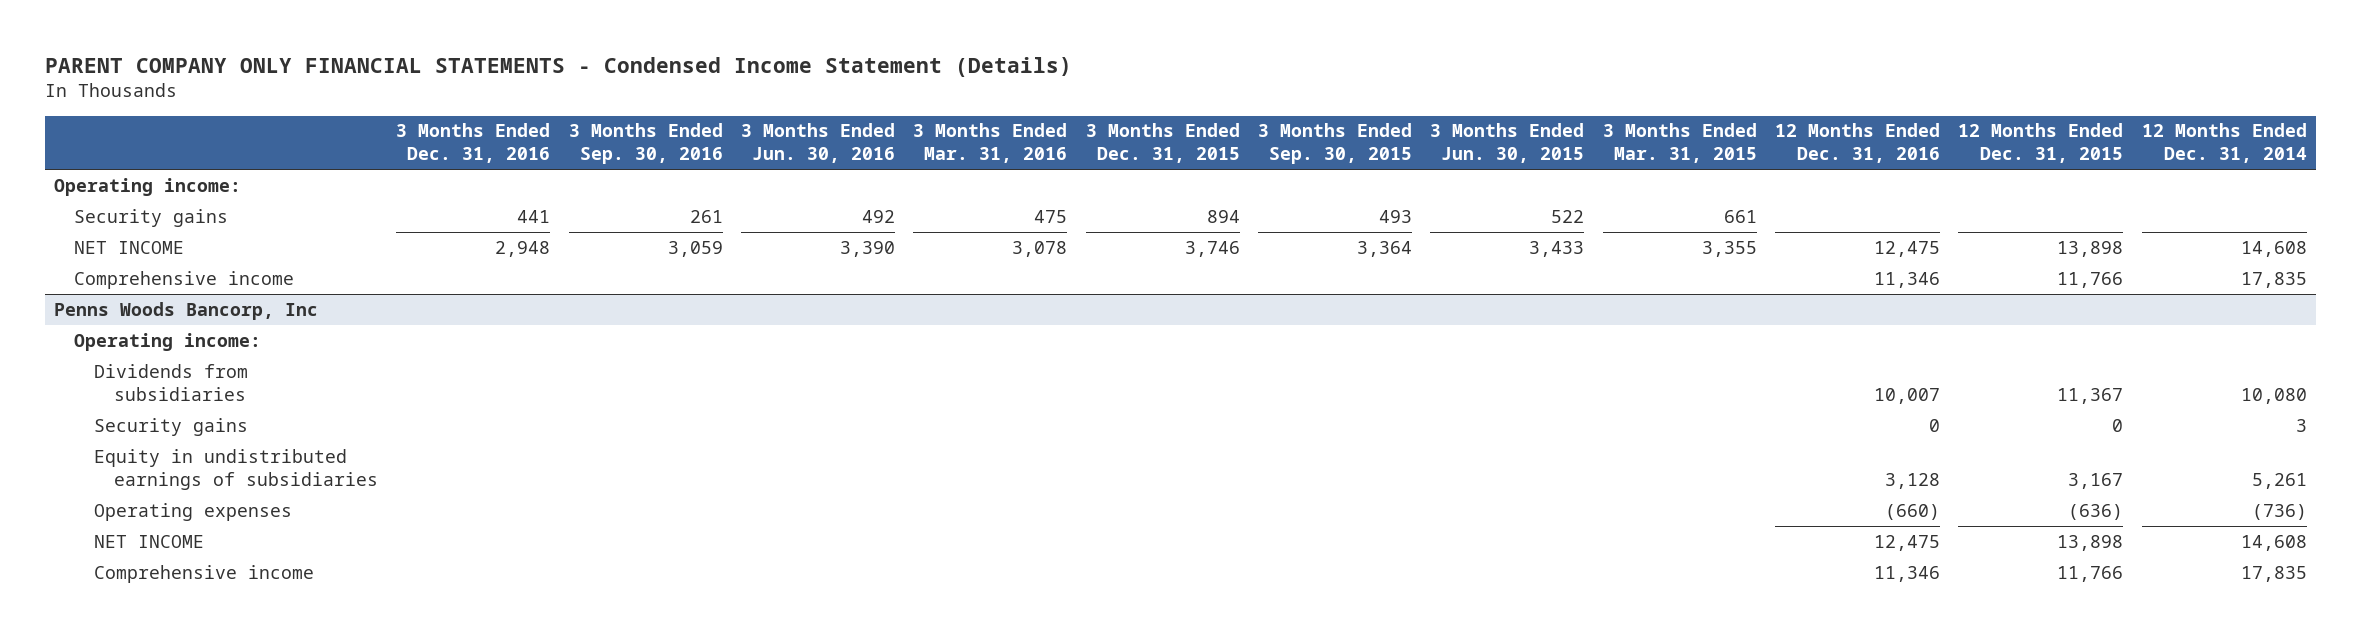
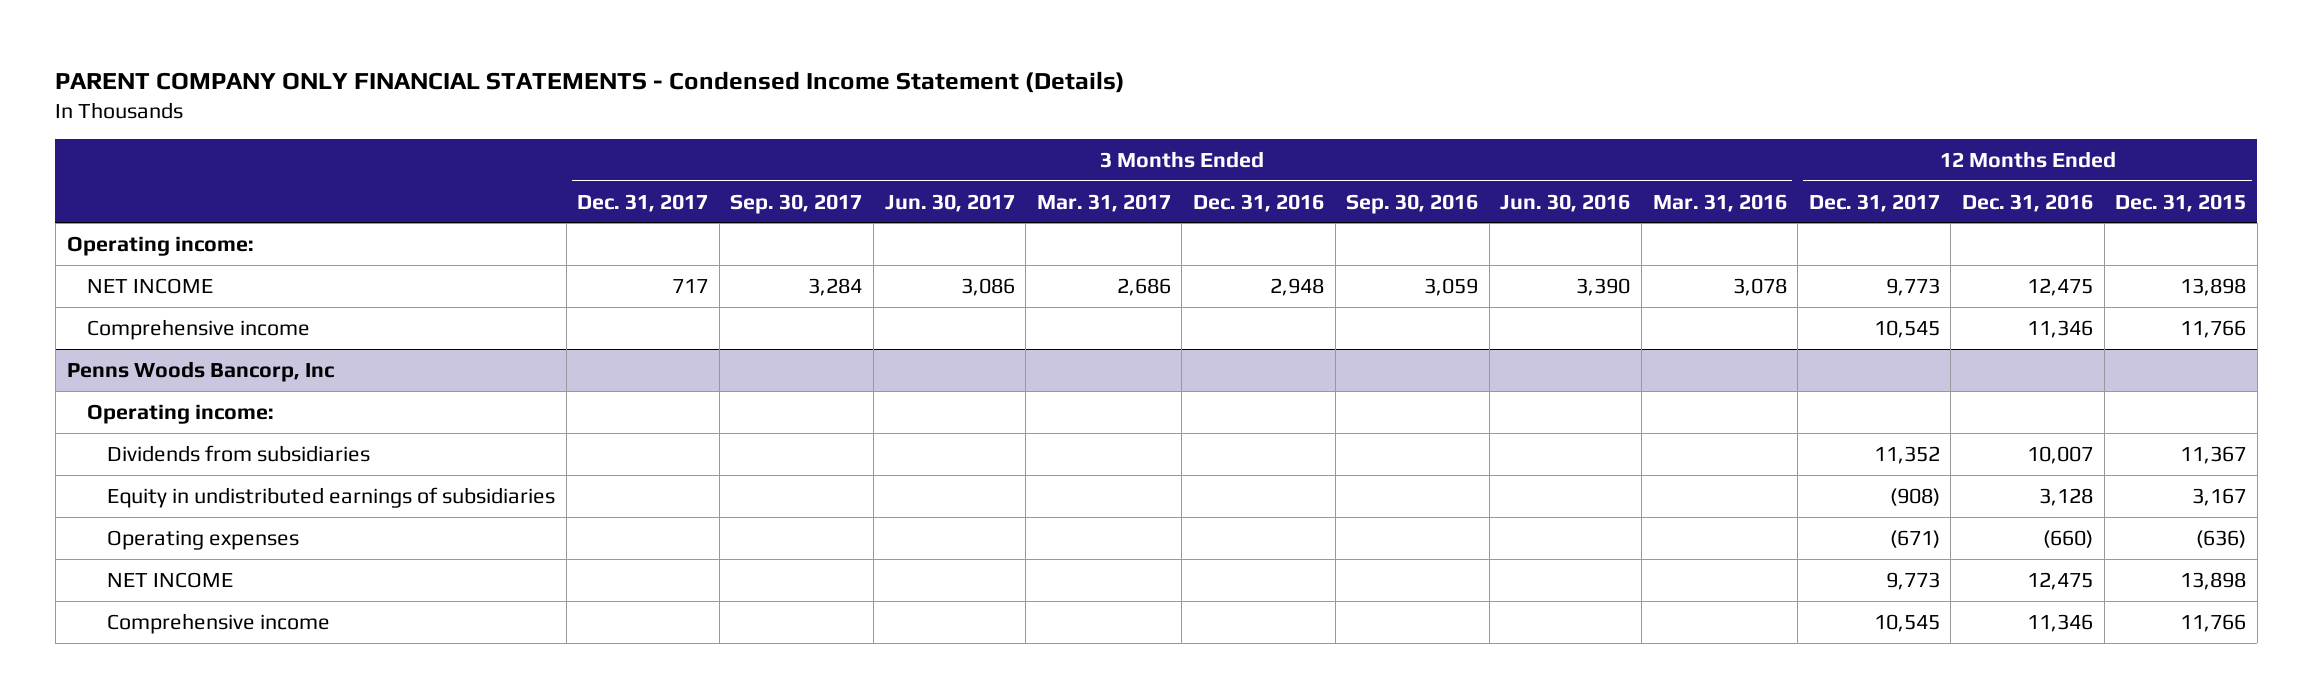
[1085,123,1240,164] 3 Months Ended Dec. 31, 2015 -> none
[1257,123,1412,165] 3 Months Ended Sep. 30, 2015 -> none
[1430,123,1585,164] 3 Months Ended Jun. 30, 2015 -> none
[1602,123,1757,164] 3 Months Ended Mar. 31, 2015 -> none
[2141,123,2307,164] 12 Months Ended Dec. 31, 2014 -> none
none -> [577,193,709,212] Dec. 31, 2017
none -> [730,193,863,214] Sep. 30, 2017
none -> [884,193,1015,212] Jun. 30, 2017
none -> [1036,193,1171,212] Mar. 31, 2017
none -> [1808,193,1940,212] Dec. 31, 2017
[73,208,228,227] Security gains -> none
[93,417,248,436] Security gains -> none

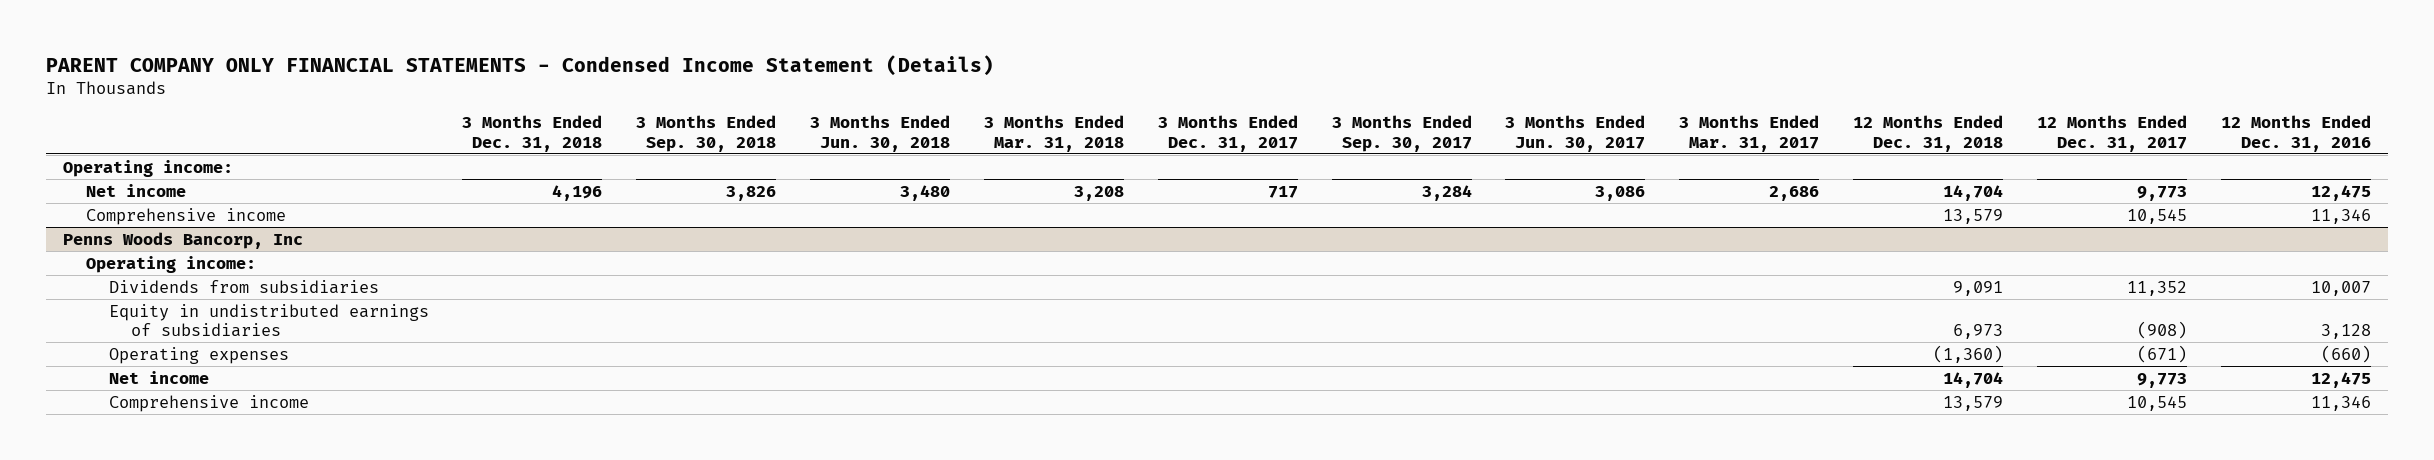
[1193,193,1325,212] Dec. 31, 2016 -> none
[1346,193,1479,214] Sep. 30, 2016 -> none
[1500,193,1631,212] Jun. 30, 2016 -> none
[1652,193,1787,212] Mar. 31, 2016 -> none
[2115,193,2247,212] Dec. 31, 2015 -> none
none -> [462,115,603,152] 3 Months Ended Dec. 31, 2018
none -> [636,115,777,152] 3 Months Ended Sep. 30, 2018
none -> [810,115,951,152] 3 Months Ended Jun. 30, 2018
none -> [983,115,1124,152] 3 Months Ended Mar. 31, 2018
none -> [1853,115,2004,152] 12 Months Ended Dec. 31, 2018
[86,277,213,294] NET INCOME -> [85,183,186,197] Net income
[107,571,234,588] NET INCOME -> [108,370,209,384] Net income

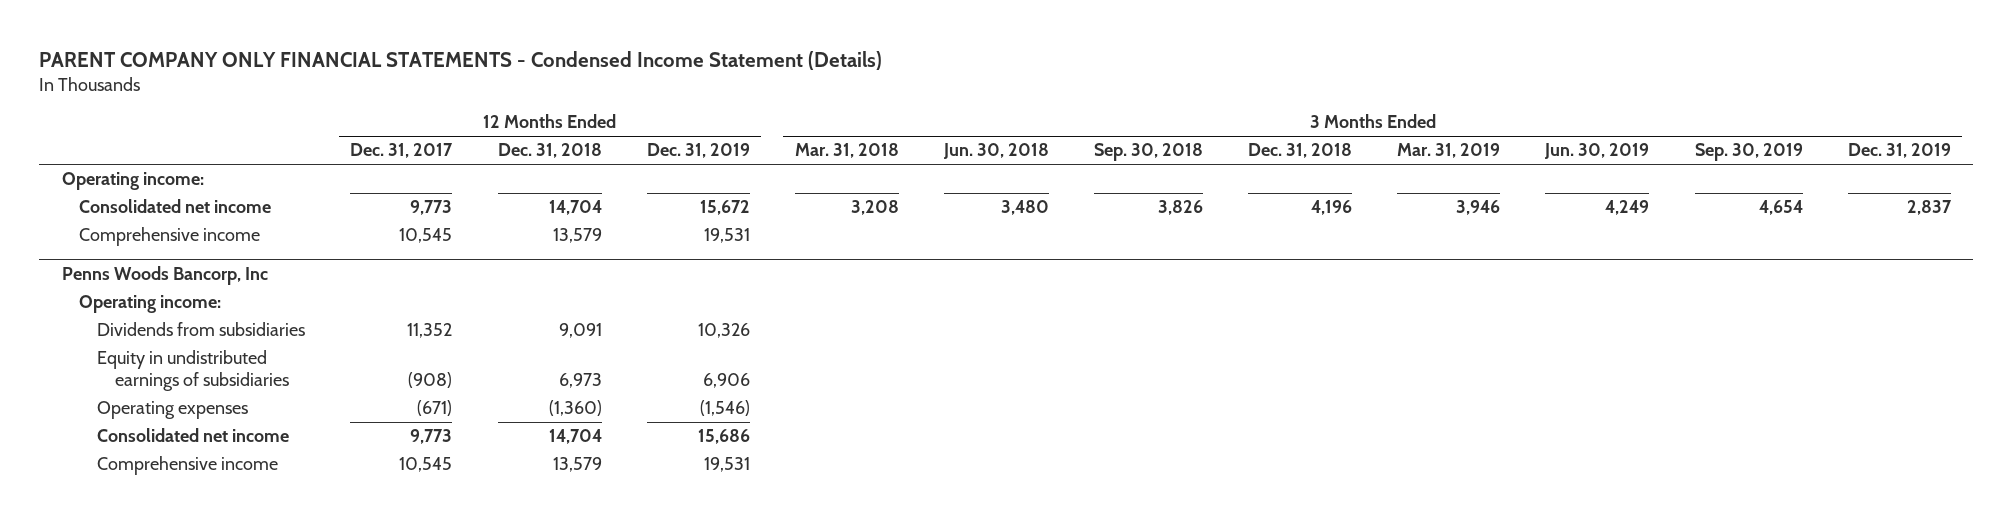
[1157,115,1298,152] 3 Months Ended Dec. 31, 2017 -> none
[1331,115,1472,152] 3 Months Ended Sep. 30, 2017 -> none
[1505,115,1646,152] 3 Months Ended Jun. 30, 2017 -> none
[1679,115,1820,152] 3 Months Ended Mar. 31, 2017 -> none
[2220,115,2371,152] 12 Months Ended Dec. 31, 2016 -> none
none -> [646,143,750,159] Dec. 31, 2019
none -> [1397,143,1501,159] Mar. 31, 2019
none -> [1544,143,1650,160] Jun. 30, 2019
none -> [1694,143,1803,162] Sep. 30, 2019
none -> [1847,143,1951,159] Dec. 31, 2019
[85,183,186,197] Net income -> [79,199,272,214] Consolidated net income
[108,370,209,384] Net income -> [97,428,290,443] Consolidated net income

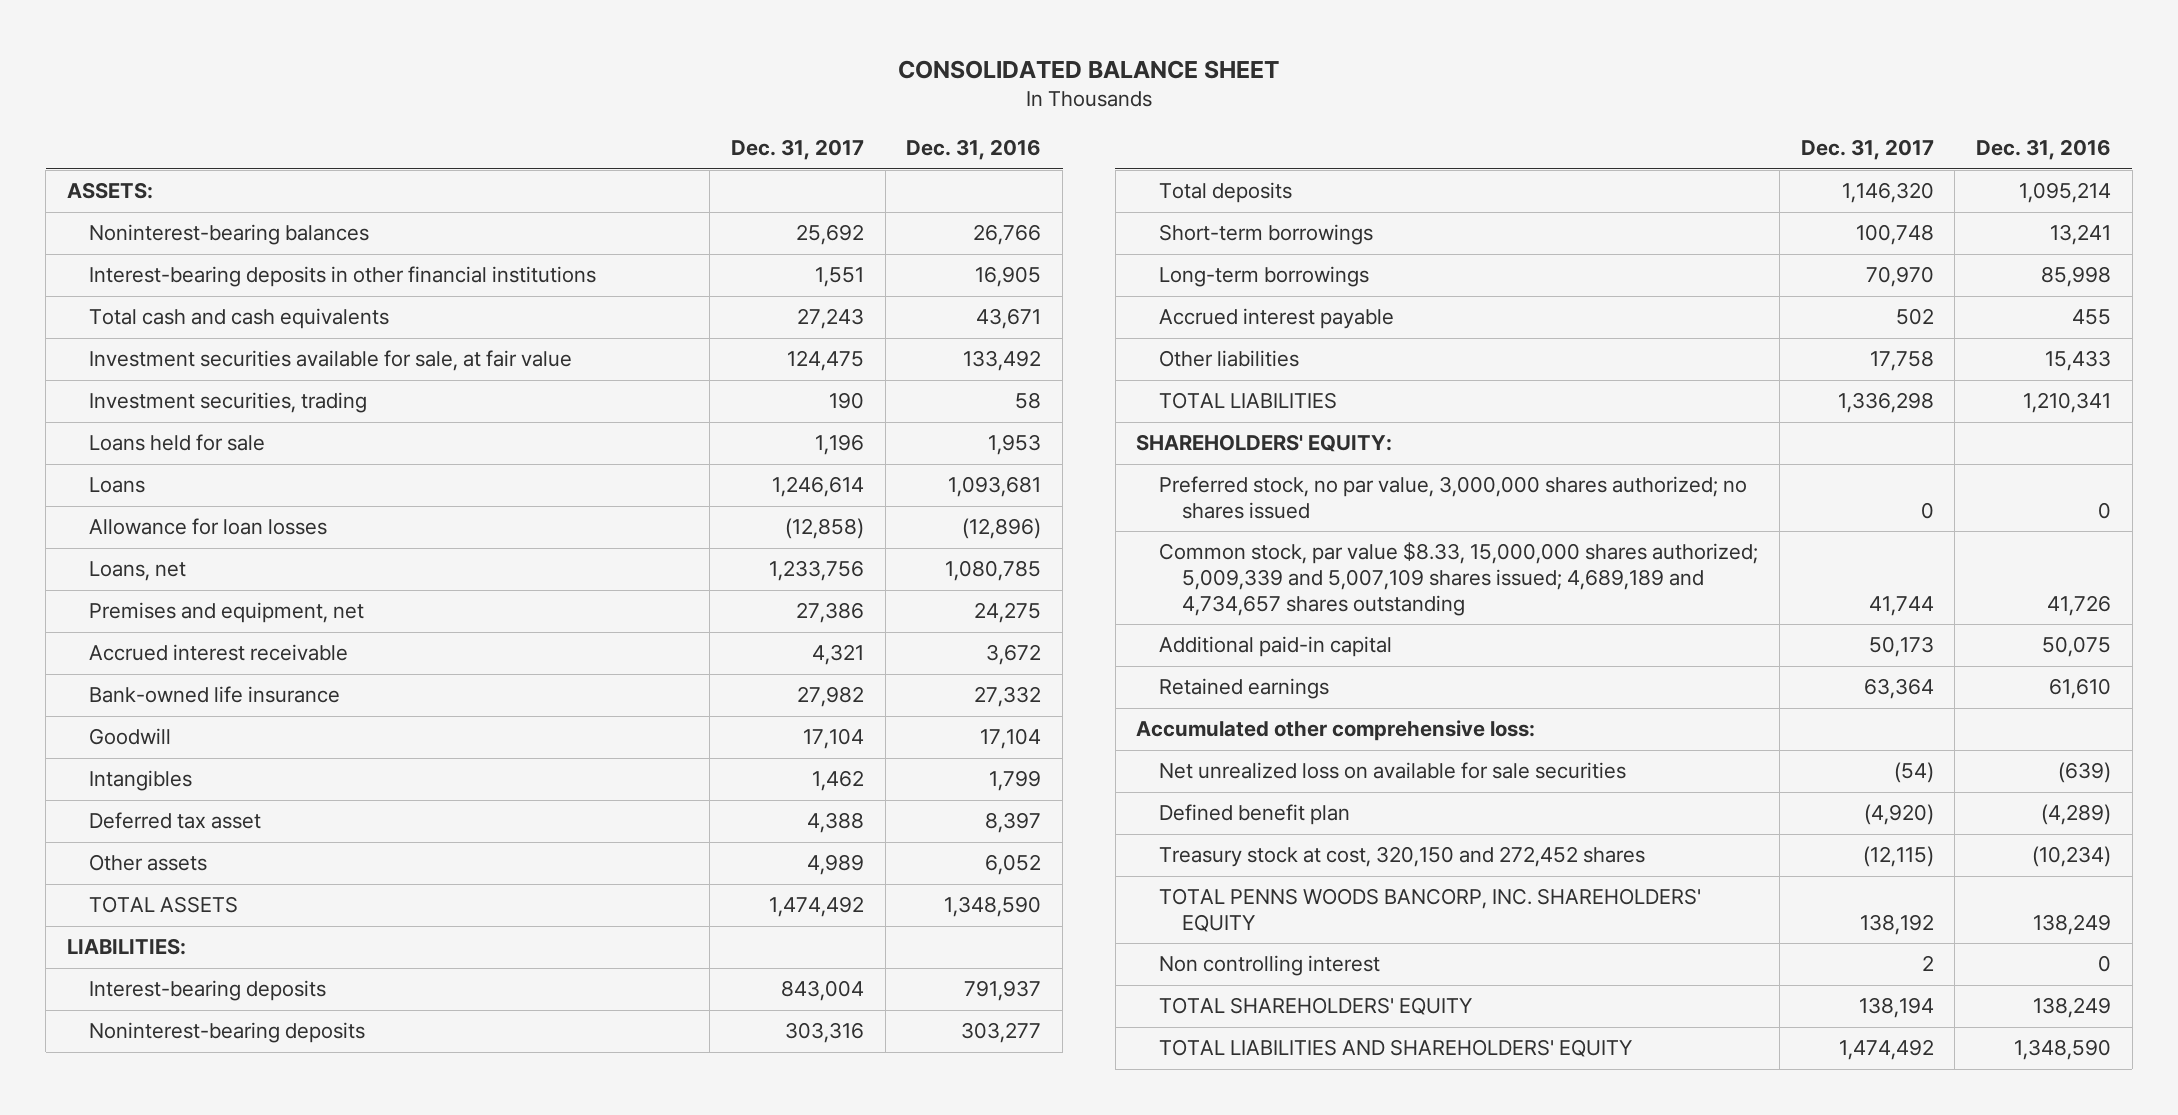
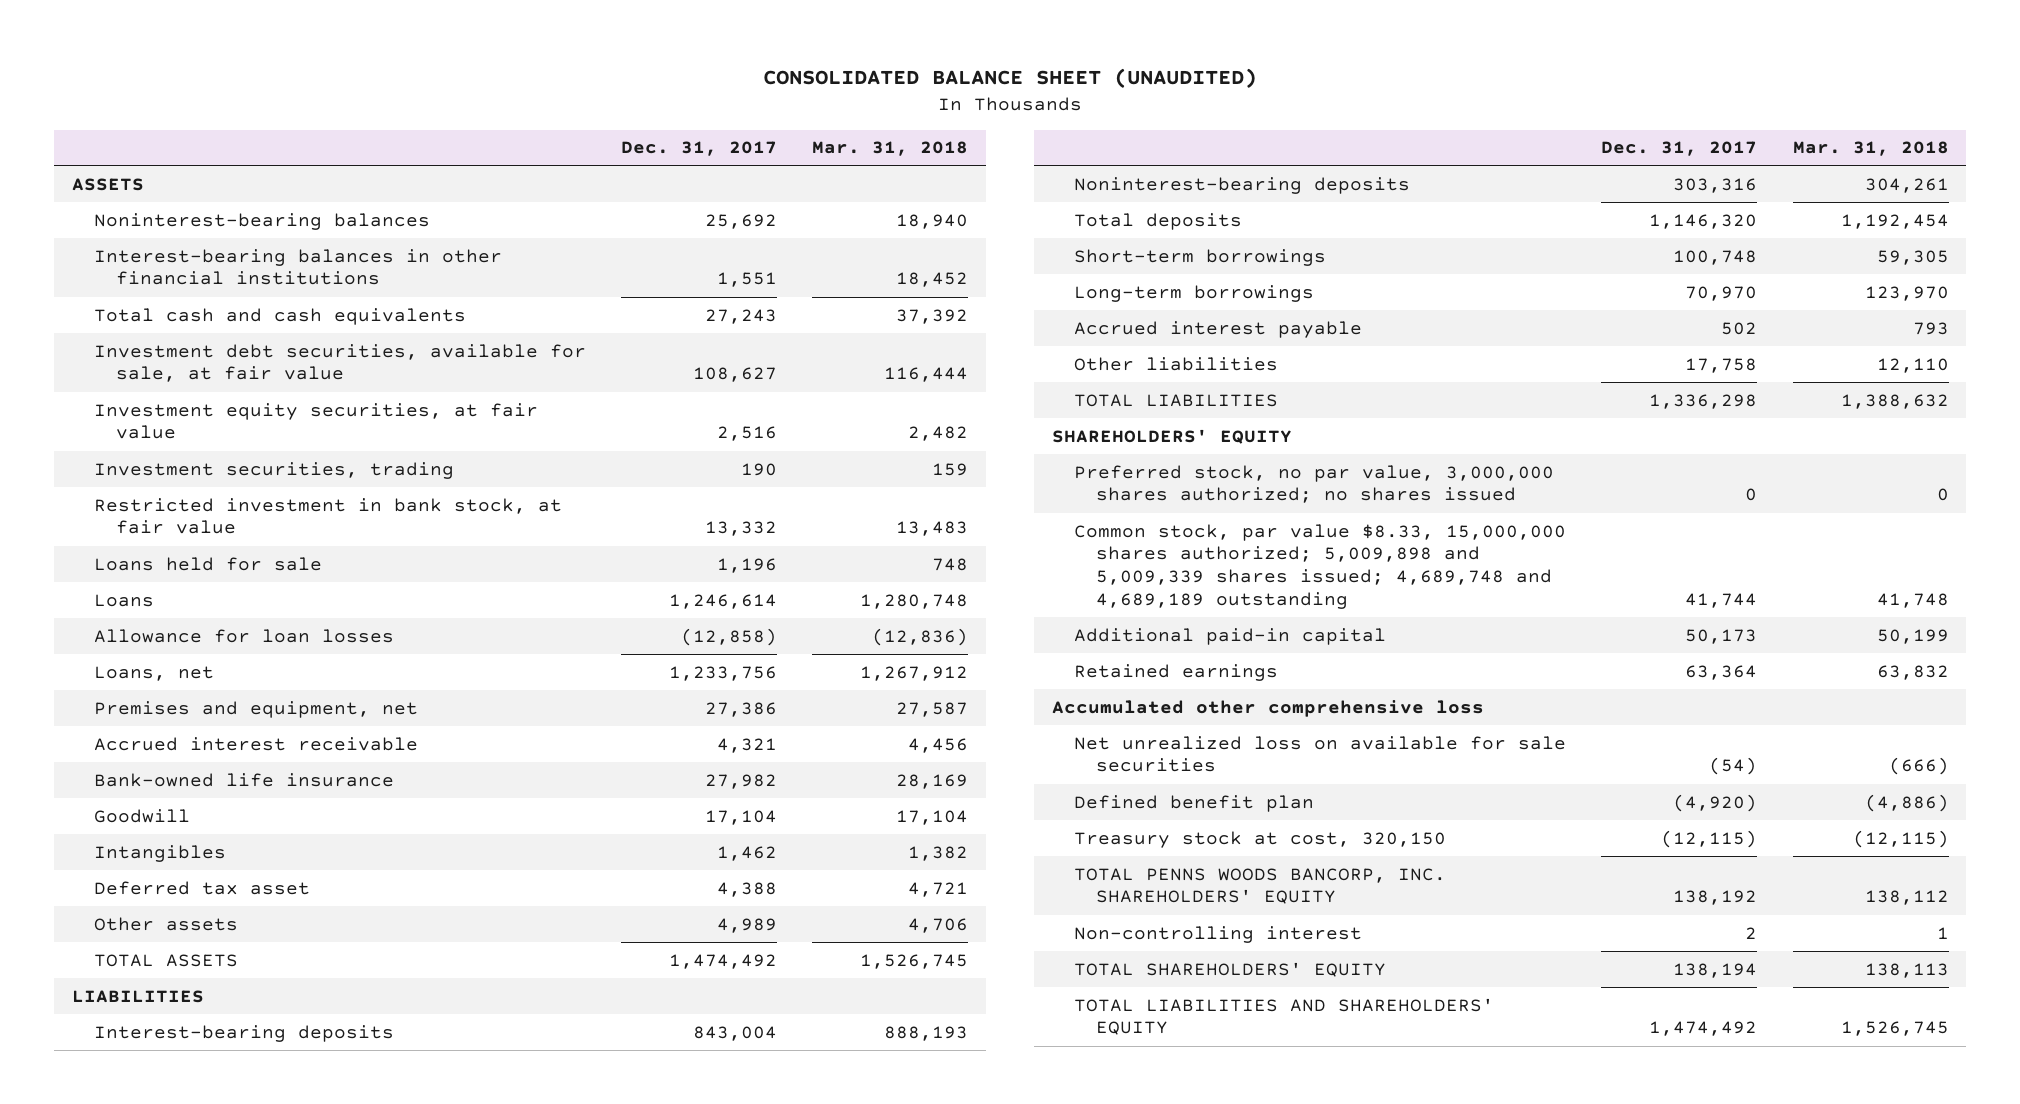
[897,60,1279,80] CONSOLIDATED BALANCE SHEET -> [763,68,1258,89] CONSOLIDATED BALANCE SHEET (UNAUDITED)
[906,139,1042,161] Dec. 31, 2016 -> none
none -> [812,141,969,157] Mar. 31, 2018
[66,182,153,200] ASSETS: -> [71,177,144,191] ASSETS
[89,266,597,288] Interest-bearing deposits in other financial institutions -> [93,248,502,286] Interest-bearing balances in other financial institutions
[89,350,573,372] Investment securities available for sale, at fair value -> [93,343,586,383] Investment debt securities, available for sale, at fair value
[786,350,864,372] 124,475 -> [692,367,777,383] 108,627
none -> [93,402,538,440] Investment equity securities, at fair value
none -> [93,497,562,535] Restricted investment in bank stock, at fair value
[66,938,186,956] LIABILITIES: -> [71,989,204,1003] LIABILITIES
[1136,434,1393,453] SHAREHOLDERS' EQUITY: -> [1051,428,1292,444] SHAREHOLDERS' EQUITY
[1159,542,1759,617] Common stock, par value $8.33, 15,000,000 shares authorized; 5,009,339 and 5,007,109 shares issued; 4,689,189 and 4,734,657 shares outstanding -> [1073,523,1566,610] Common stock, par value $8.33, 15,000,000 shares authorized; 5,009,898 and 5,009,339 shares issued; 4,689,748 and 4,689,189 outstanding
[1136,720,1536,742] Accumulated other comprehensive loss: -> [1051,699,1484,717] Accumulated other comprehensive loss
[1159,846,1646,868] Treasury stock at cost, 320,150 and 272,452 shares -> [1073,830,1446,848] Treasury stock at cost, 320,150
[1159,955,1381,977] Non controlling interest -> [1073,925,1362,943] Non-controlling interest

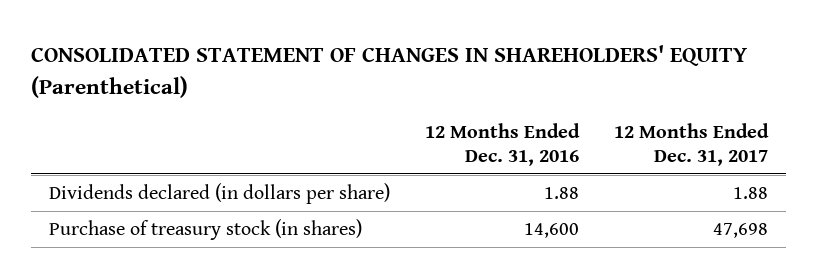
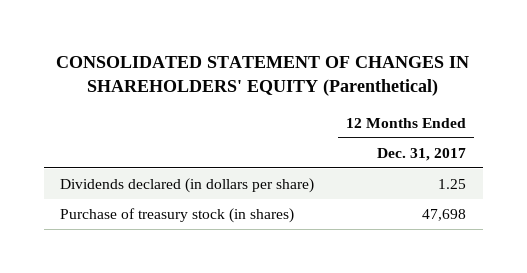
[424,123,580,166] 12 Months Ended Dec. 31, 2016 -> none
[733,187,769,200] 1.88 -> [438,179,467,190] 1.25

